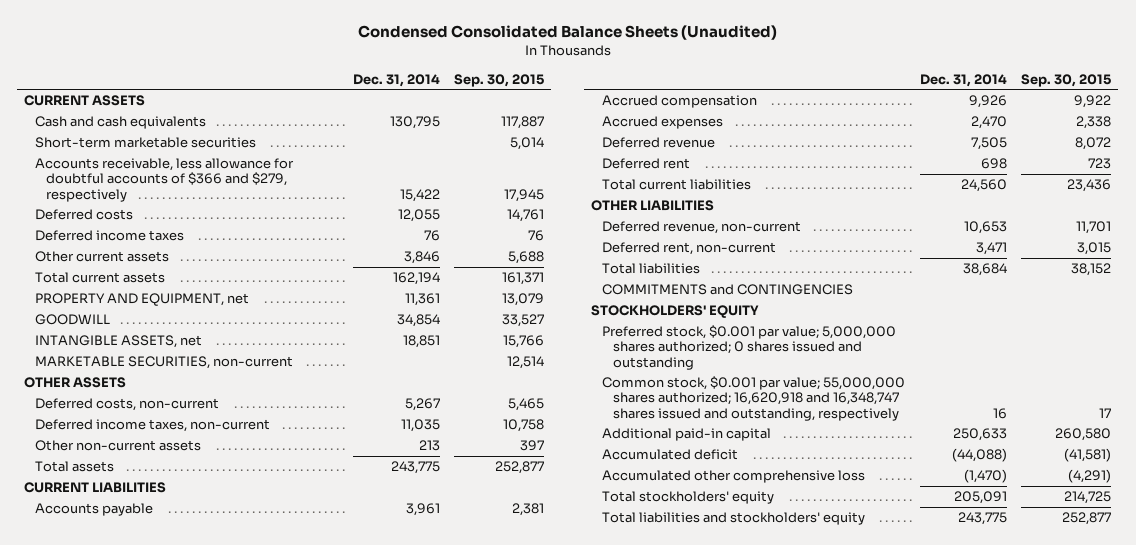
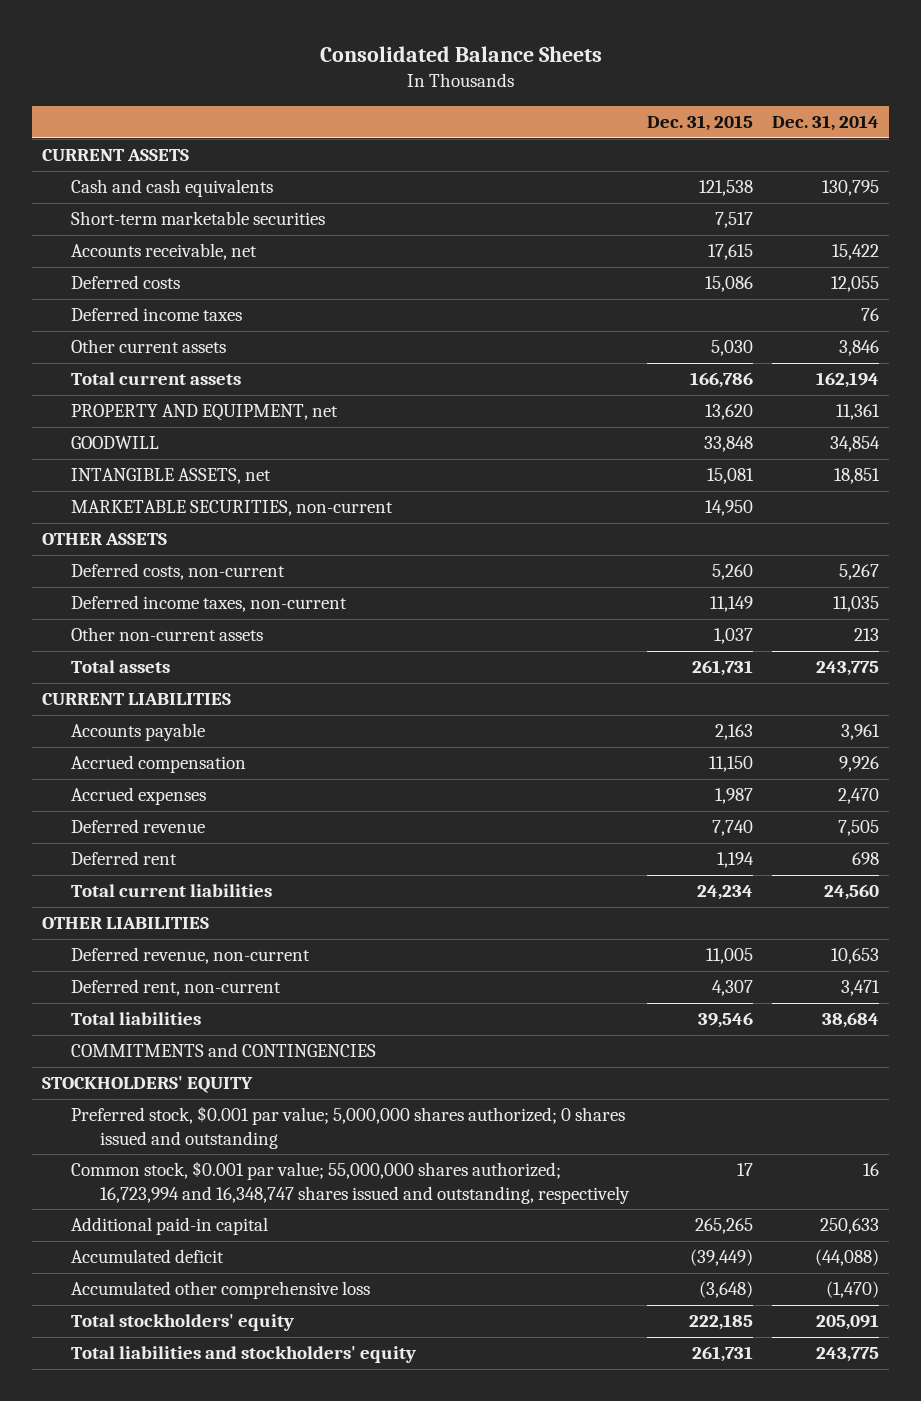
[357,25,777,41] Condensed Consolidated Balance Sheets (Unaudited) -> [319,45,602,62] Consolidated Balance Sheets
[454,73,545,87] Sep. 30, 2015 -> none
none -> [647,115,754,132] Dec. 31, 2015
[35,158,295,202] Accounts receivable, less allowance for doubtful accounts of $366 and $279, respectively -> [70,243,257,261] Accounts receivable, net
[602,376,906,421] Common stock, $0.001 par value; 55,000,000 shares authorized; 16,620,918 and 16,348,747 shares issued and outstanding, respectively -> [70,1161,630,1204] Common stock, $0.001 par value; 55,000,000 shares authorized; 16,723,994 and 16,348,747 shares issued and outstanding, respectively

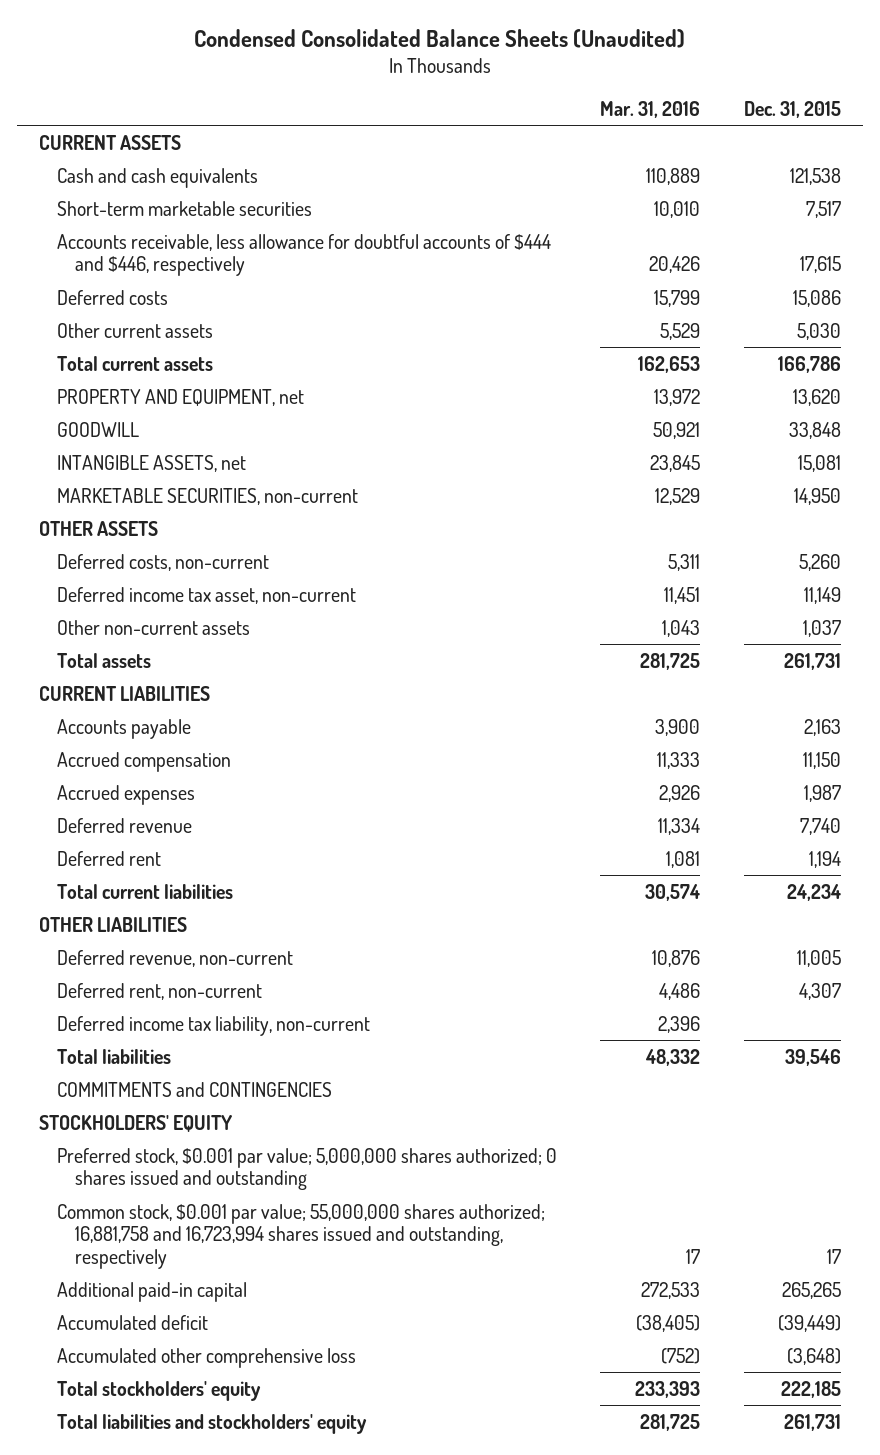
[319,45,602,62] Consolidated Balance Sheets -> [193,28,685,48] Condensed Consolidated Balance Sheets (Unaudited)
[772,115,880,132] Dec. 31, 2014 -> none
none -> [600,100,701,118] Mar. 31, 2016
[70,243,257,261] Accounts receivable, net -> [56,233,551,277] Accounts receivable, less allowance for doubtful accounts of $444 and $446, respectively
[70,307,242,322] Deferred income taxes -> none
[70,595,347,613] Deferred income taxes, non-current -> [56,586,356,604] Deferred income tax asset, non-current
none -> [56,1015,370,1036] Deferred income tax liability, non-current
[70,1161,630,1204] Common stock, $0.001 par value; 55,000,000 shares authorized; 16,723,994 and 16,348,747 shares issued and outstanding, respectively -> [56,1203,545,1269] Common stock, $0.001 par value; 55,000,000 shares authorized; 16,881,758 and 16,723,994 shares issued and outstanding, respectively

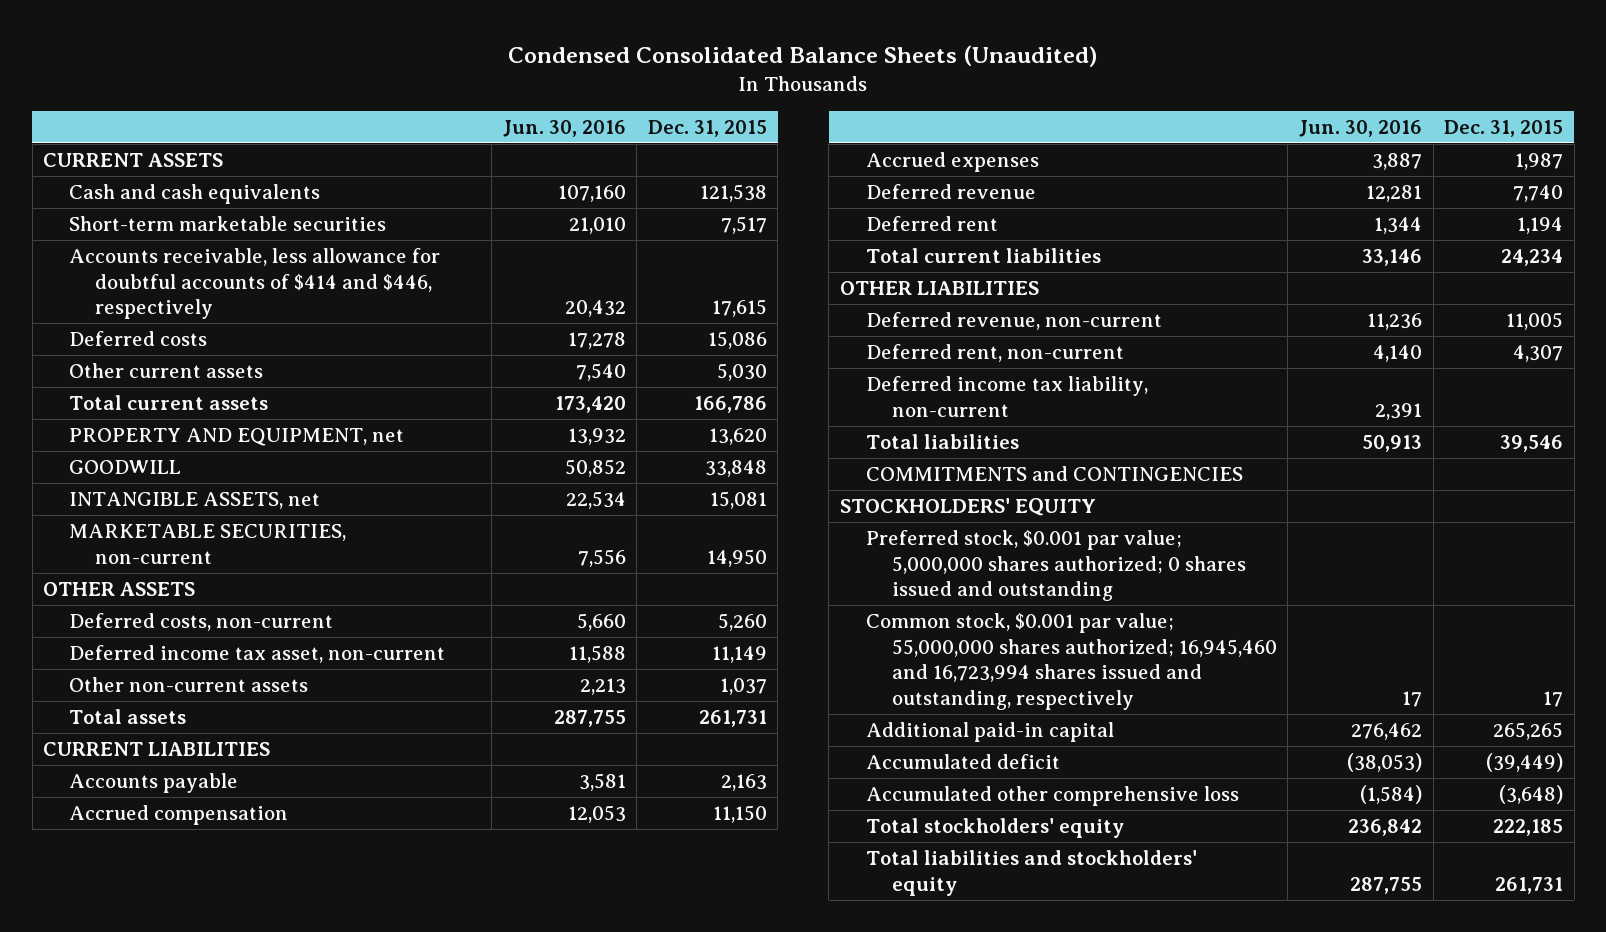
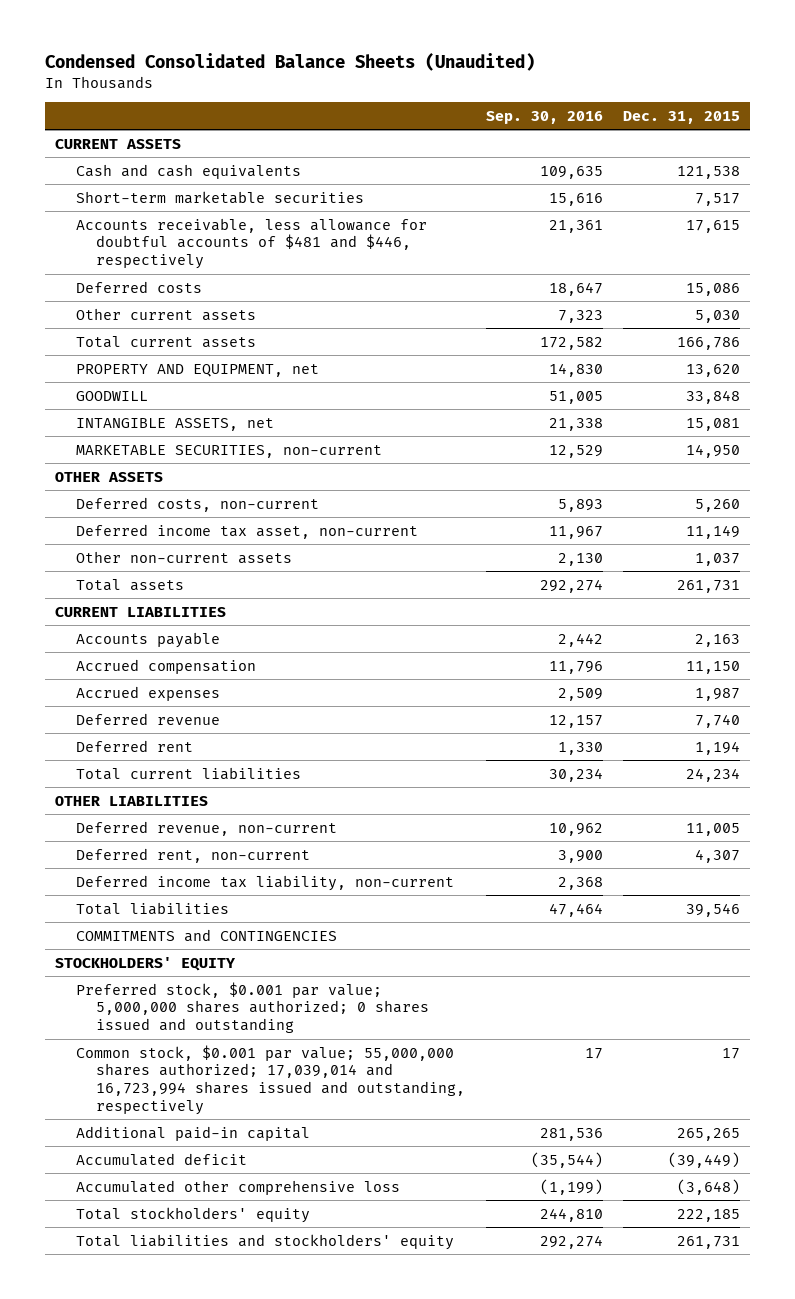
[502,120,626,138] Jun. 30, 2016 -> none
none -> [485,111,603,125] Sep. 30, 2016
[69,247,441,320] Accounts receivable, less allowance for doubtful accounts of $414 and $446, respectively -> [75,217,427,270] Accounts receivable, less allowance for doubtful accounts of $481 and $446, respectively
[865,612,1277,711] Common stock, $0.001 par value; 55,000,000 shares authorized; 16,945,460 and 16,723,994 shares issued and outstanding, respectively -> [75,1044,466,1115] Common stock, $0.001 par value; 55,000,000 shares authorized; 17,039,014 and 16,723,994 shares issued and outstanding, respectively

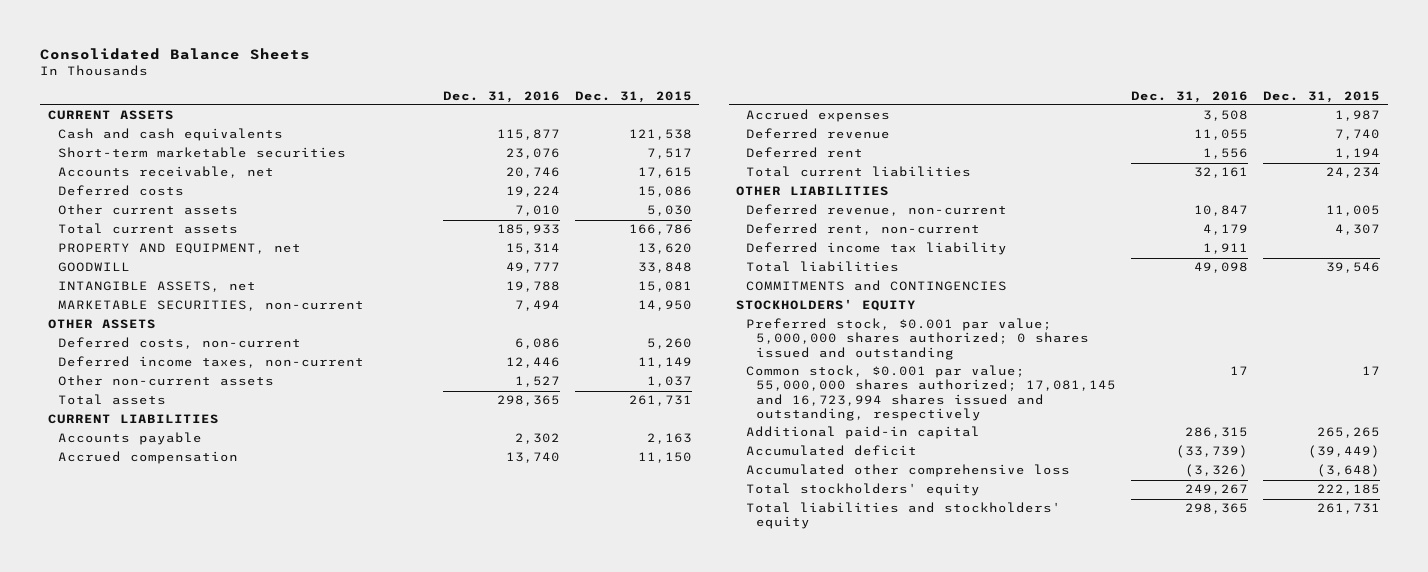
[45,53,536,72] Condensed Consolidated Balance Sheets (Unaudited) -> [40,47,311,60] Consolidated Balance Sheets
[485,111,603,125] Sep. 30, 2016 -> none
none -> [442,90,560,103] Dec. 31, 2016
[75,217,427,270] Accounts receivable, less allowance for doubtful accounts of $481 and $446, respectively -> [57,166,274,179] Accounts receivable, net
[75,523,418,539] Deferred income tax asset, non-current -> [57,356,364,369] Deferred income taxes, non-current
[75,874,454,891] Deferred income tax liability, non-current -> [746,242,1008,256] Deferred income tax liability
[75,1044,466,1115] Common stock, $0.001 par value; 55,000,000 shares authorized; 17,039,014 and 16,723,994 shares issued and outstanding, respectively -> [746,365,1116,421] Common stock, $0.001 par value; 55,000,000 shares authorized; 17,081,145 and 16,723,994 shares issued and outstanding, respectively

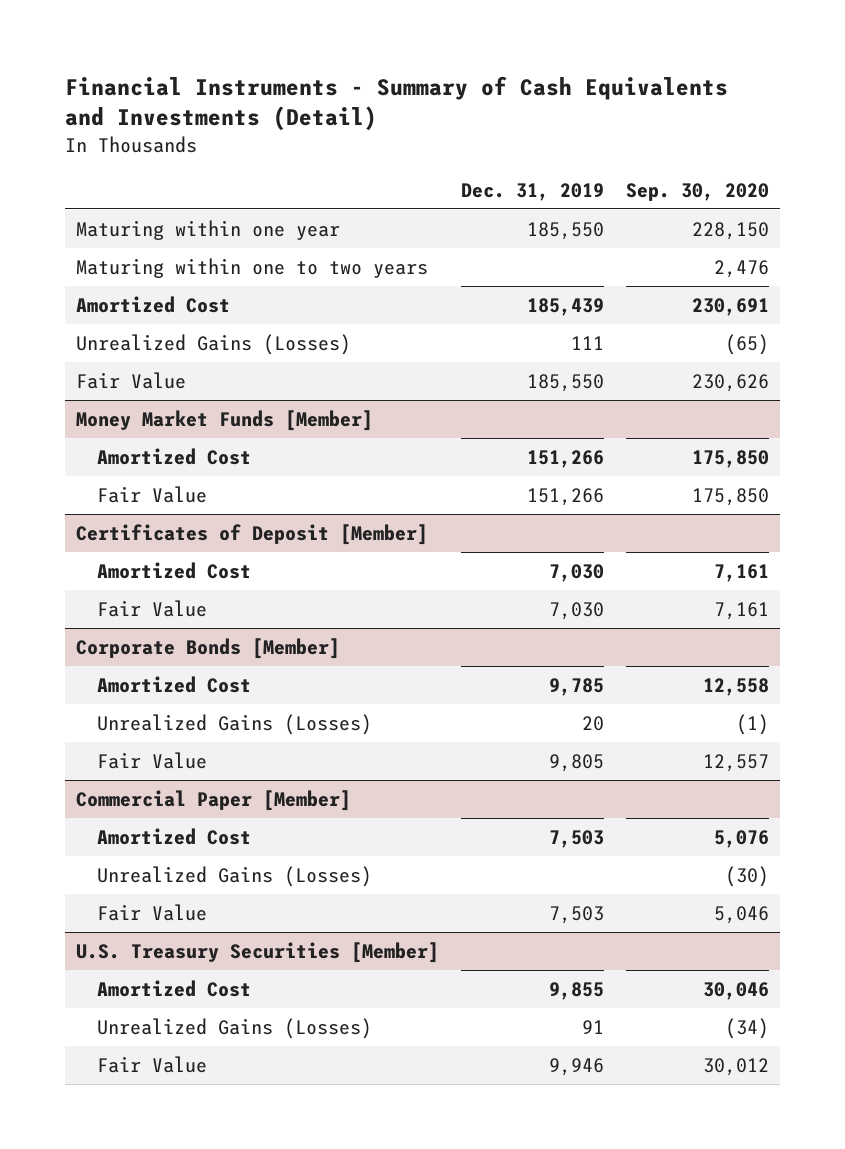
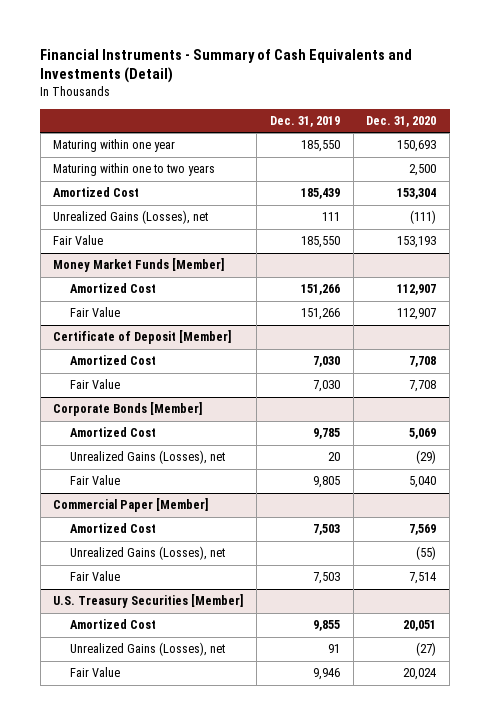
[625,182,769,201] Sep. 30, 2020 -> none
none -> [366,116,437,128] Dec. 31, 2020
[76,333,352,355] Unrealized Gains (Losses) -> [53,210,209,225] Unrealized Gains (Losses), net
[76,523,429,545] Certificates of Deposit [Member] -> [53,330,232,345] Certificate of Deposit [Member]
[96,713,372,735] Unrealized Gains (Losses) -> [69,450,225,465] Unrealized Gains (Losses), net
[96,865,372,887] Unrealized Gains (Losses) -> [69,546,225,561] Unrealized Gains (Losses), net
[96,1017,372,1039] Unrealized Gains (Losses) -> [69,642,225,657] Unrealized Gains (Losses), net

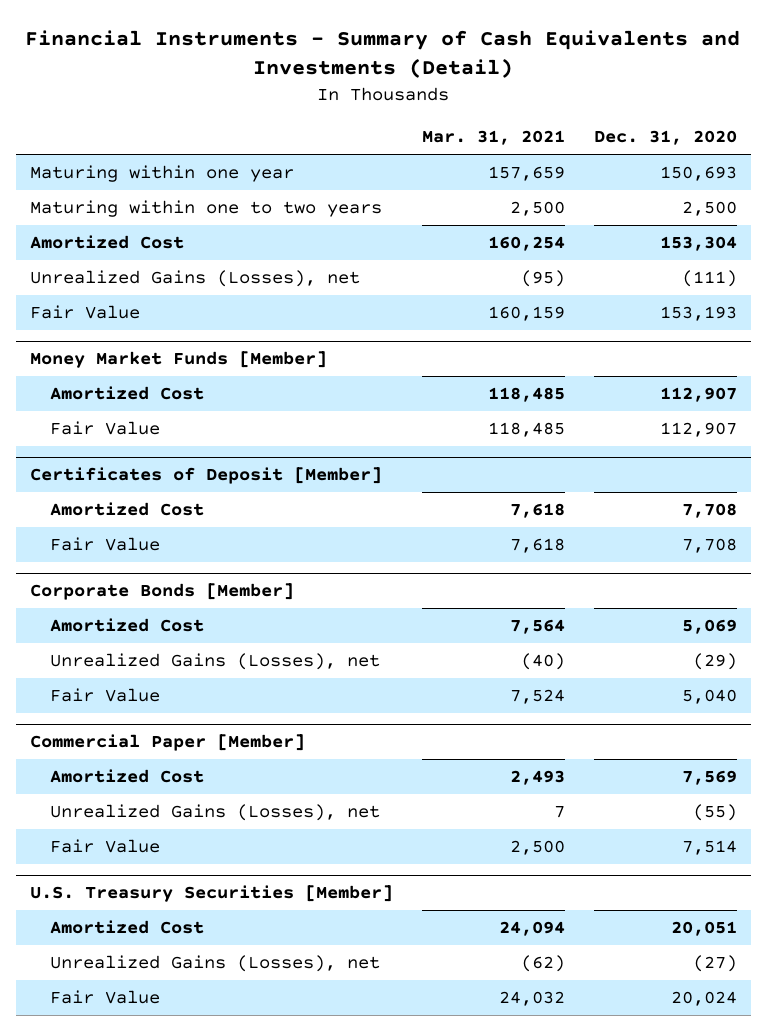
[269,116,340,128] Dec. 31, 2019 -> none
none -> [421,130,565,146] Mar. 31, 2021
[53,330,232,345] Certificate of Deposit [Member] -> [30,467,383,485] Certificates of Deposit [Member]

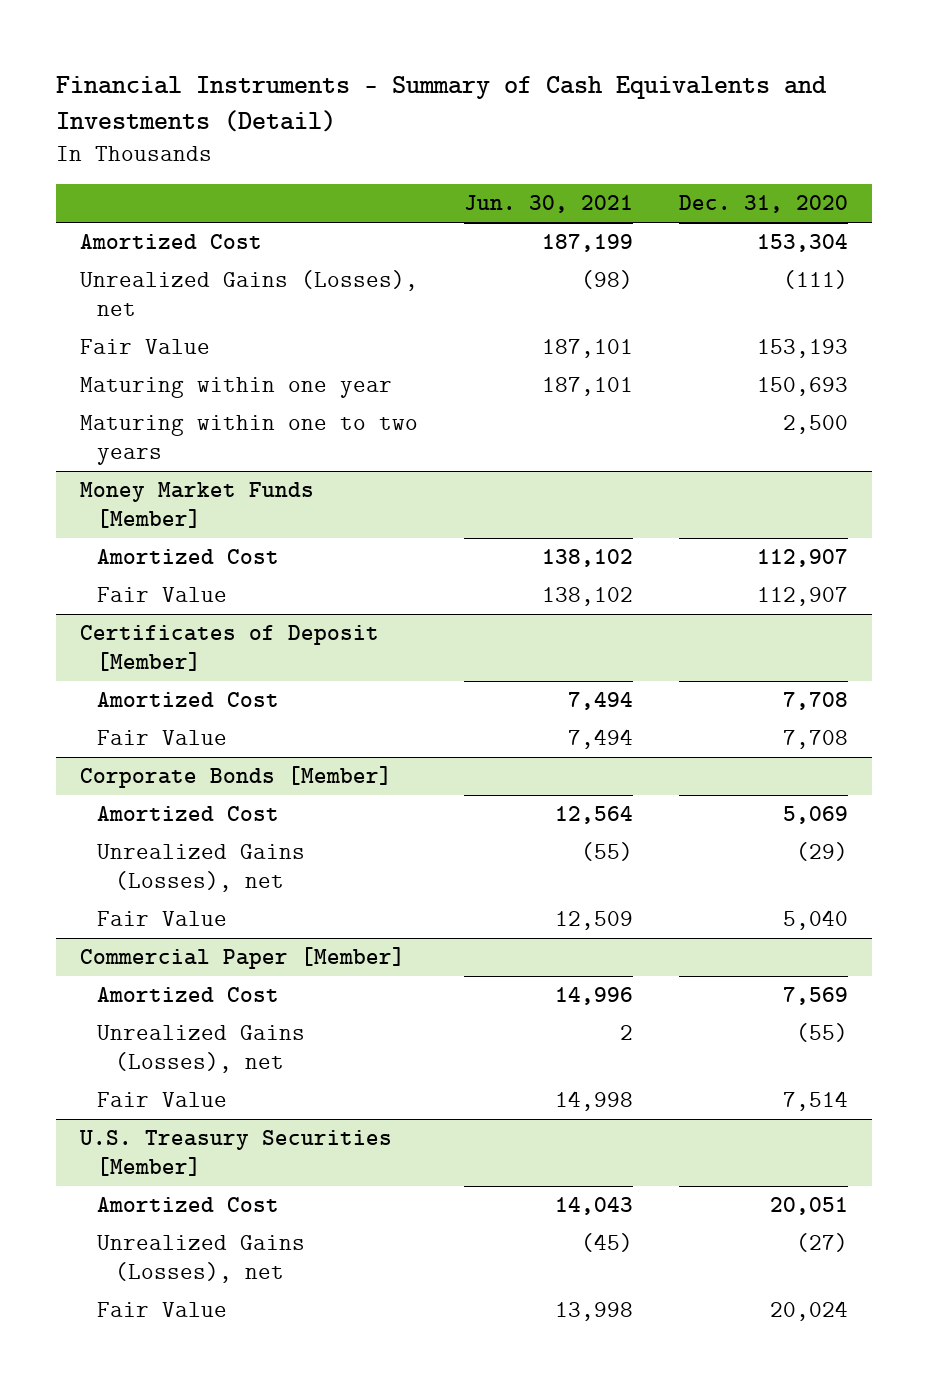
[421,130,565,146] Mar. 31, 2021 -> none
none -> [463,195,633,214] Jun. 30, 2021
[30,165,295,183] Maturing within one year -> [79,377,392,399] Maturing within one year
[30,200,383,218] Maturing within one to two years -> [79,415,418,466] Maturing within one to two years

